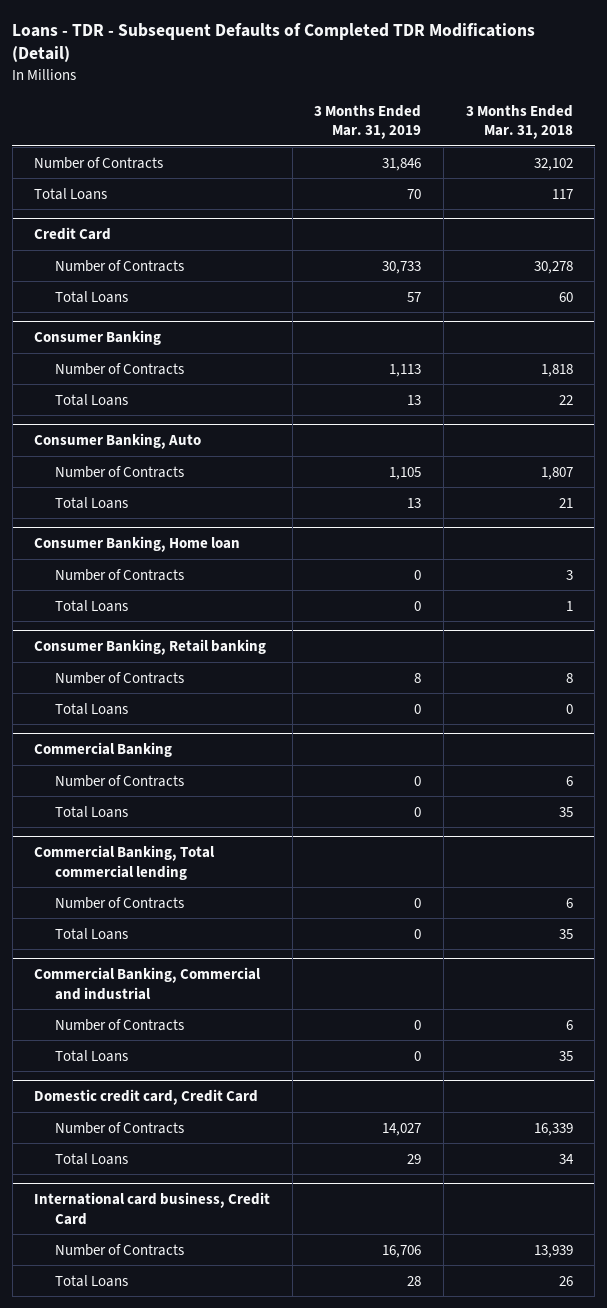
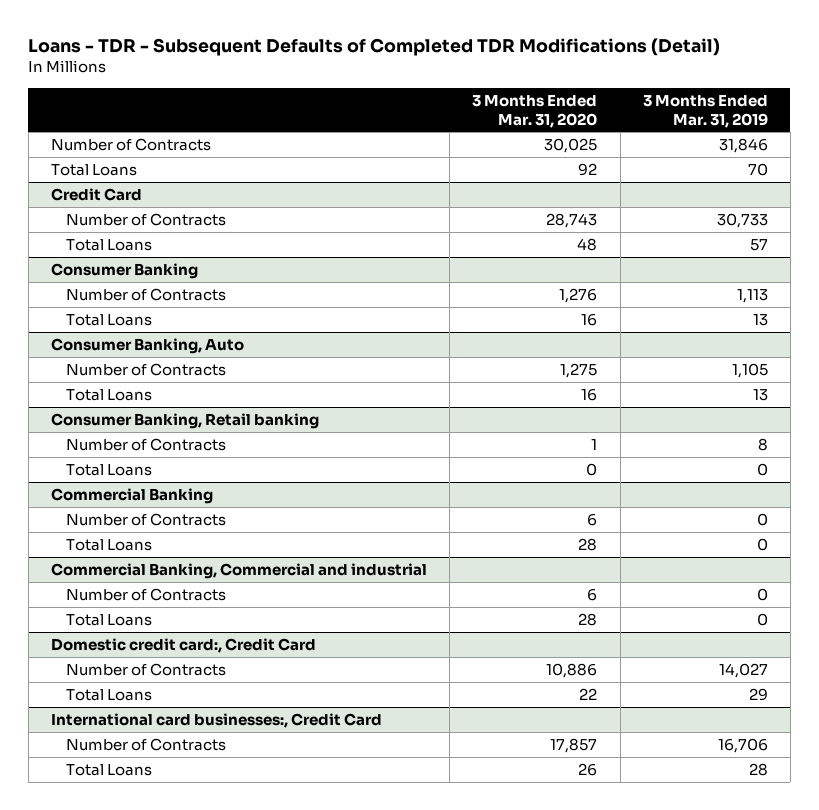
[465,104,573,139] 3 Months Ended Mar. 31, 2018 -> none
none -> [472,94,598,128] 3 Months Ended Mar. 31, 2020
[34,536,241,553] Consumer Banking, Home loan -> none
[54,568,184,581] Number of Contracts -> none
[54,599,128,612] Total Loans -> none
[34,845,216,880] Commercial Banking, Total commercial lending -> none
[54,896,184,909] Number of Contracts -> none
[54,927,128,940] Total Loans -> none
[34,1089,259,1106] Domestic credit card, Credit Card -> [50,637,316,653] Domestic credit card:, Credit Card
[34,1192,271,1225] International card business, Credit Card -> [50,712,382,728] International card businesses:, Credit Card

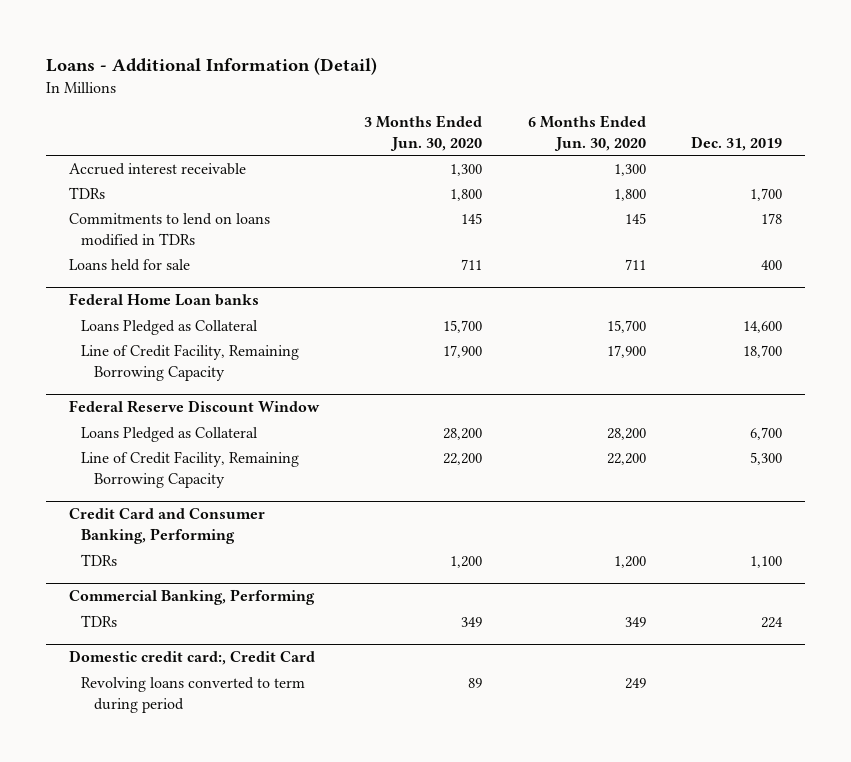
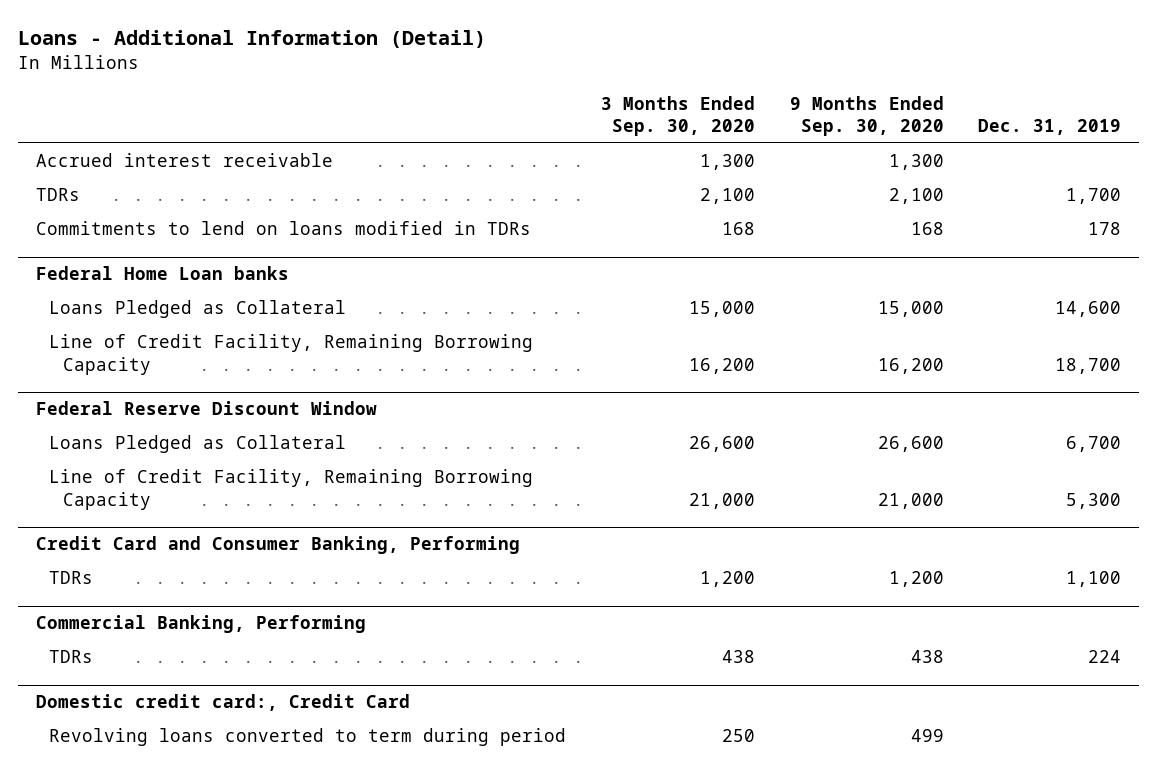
[364,115,483,151] 3 Months Ended Jun. 30, 2020 -> none
[527,115,646,151] 6 Months Ended Jun. 30, 2020 -> none
none -> [600,95,755,137] 3 Months Ended Sep. 30, 2020
none -> [789,95,944,137] 9 Months Ended Sep. 30, 2020
[68,258,190,271] Loans held for sale -> none

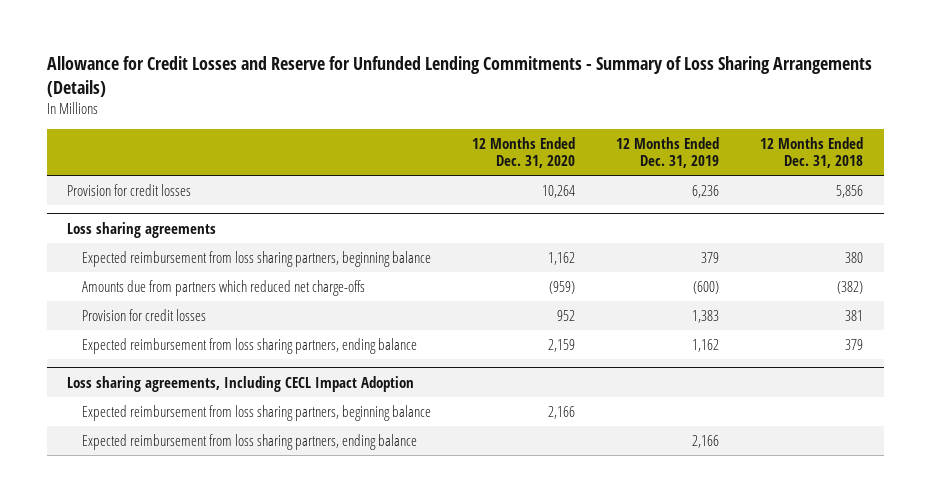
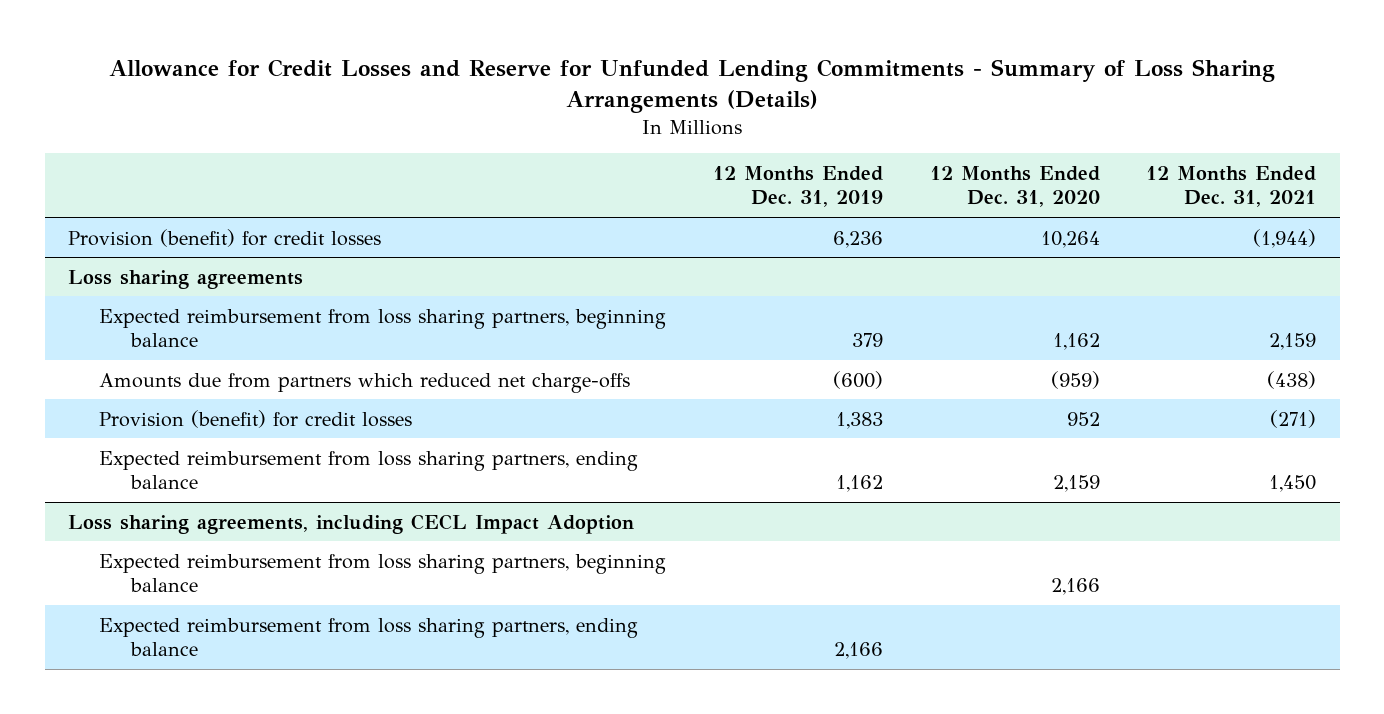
[760,136,864,169] 12 Months Ended Dec. 31, 2018 -> none
none -> [1146,166,1317,208] 12 Months Ended Dec. 31, 2021
[67,183,192,196] Provision for credit losses -> [68,228,382,247] Provision (benefit) for credit losses
[81,308,206,321] Provision for credit losses -> [99,409,413,428] Provision (benefit) for credit losses
[67,375,415,392] Loss sharing agreements, Including CECL Impact Adoption -> [68,513,635,534] Loss sharing agreements, including CECL Impact Adoption

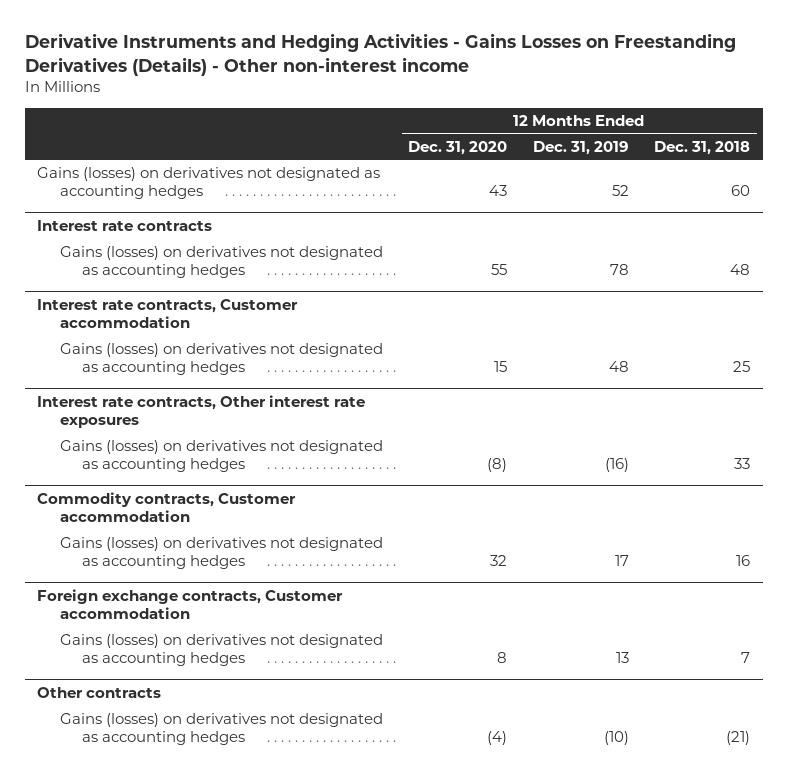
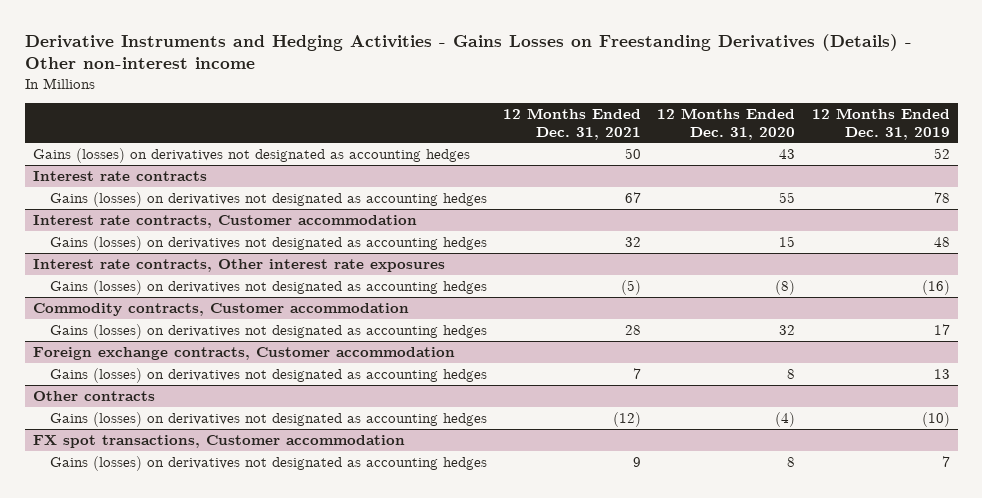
[654,140,751,155] Dec. 31, 2018 -> none
none -> [503,107,642,140] 12 Months Ended Dec. 31, 2021
none -> [32,434,405,448] FX spot transactions, Customer accommodation
none -> [50,455,488,471] Gains (losses) on derivatives not designated as accounting hedges

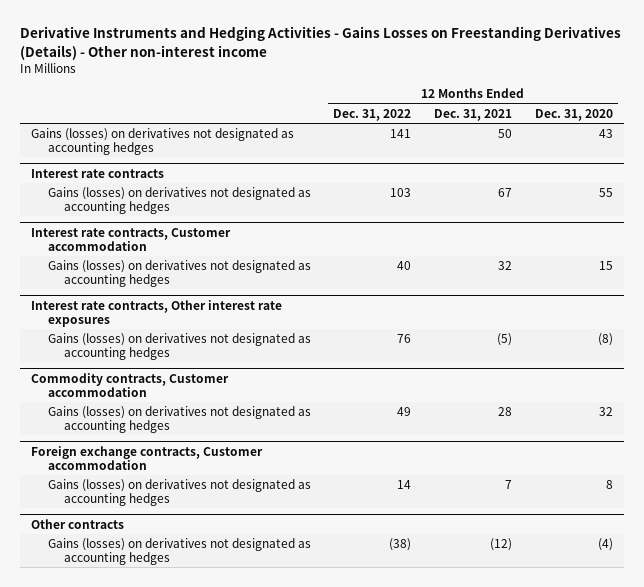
[811,107,950,140] 12 Months Ended Dec. 31, 2019 -> none
none -> [333,108,412,121] Dec. 31, 2022
[32,434,405,448] FX spot transactions, Customer accommodation -> none
[50,455,488,471] Gains (losses) on derivatives not designated as accounting hedges -> none

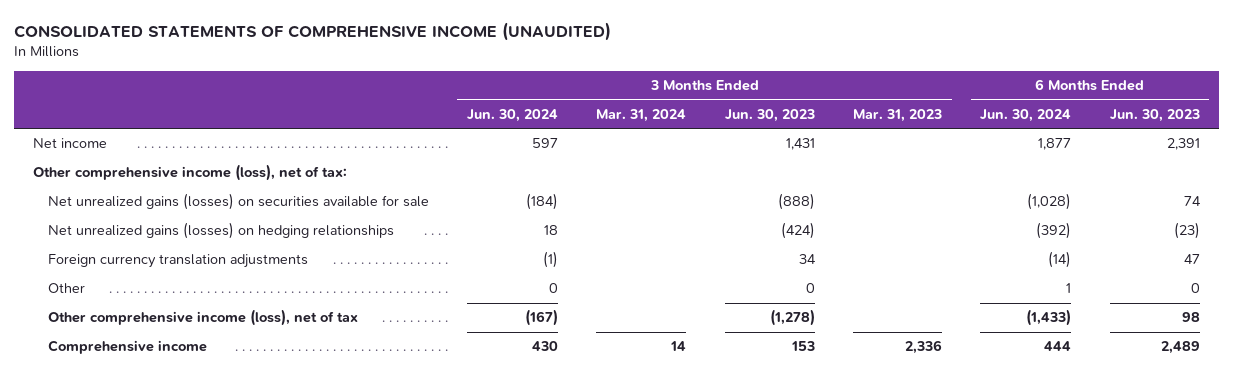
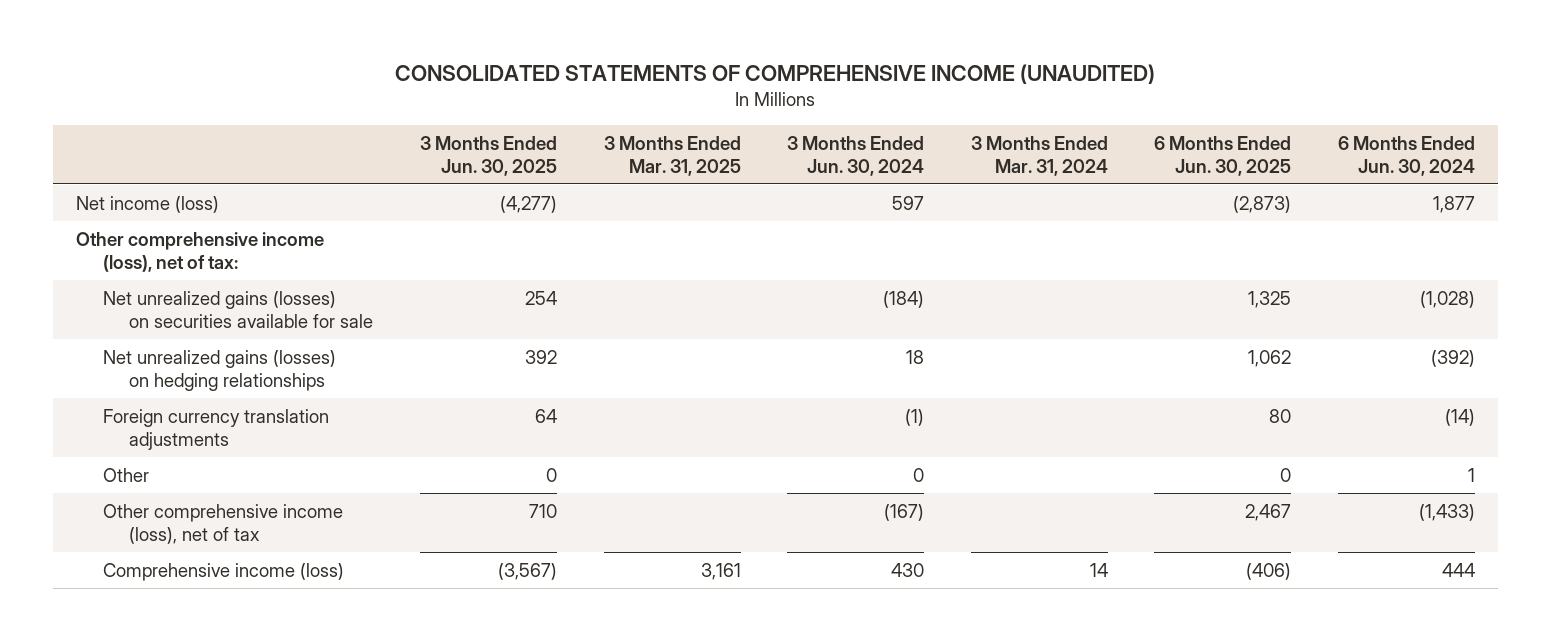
[724,108,815,122] Jun. 30, 2023 -> none
[853,108,943,122] Mar. 31, 2023 -> none
[1109,108,1200,122] Jun. 30, 2023 -> none
none -> [419,135,557,176] 3 Months Ended Jun. 30, 2025
none -> [603,135,741,176] 3 Months Ended Mar. 31, 2025
none -> [1154,135,1292,176] 6 Months Ended Jun. 30, 2025
[33,138,108,149] Net income -> [75,195,219,213] Net income (loss)
[47,340,207,355] Comprehensive income -> [102,562,344,581] Comprehensive income (loss)

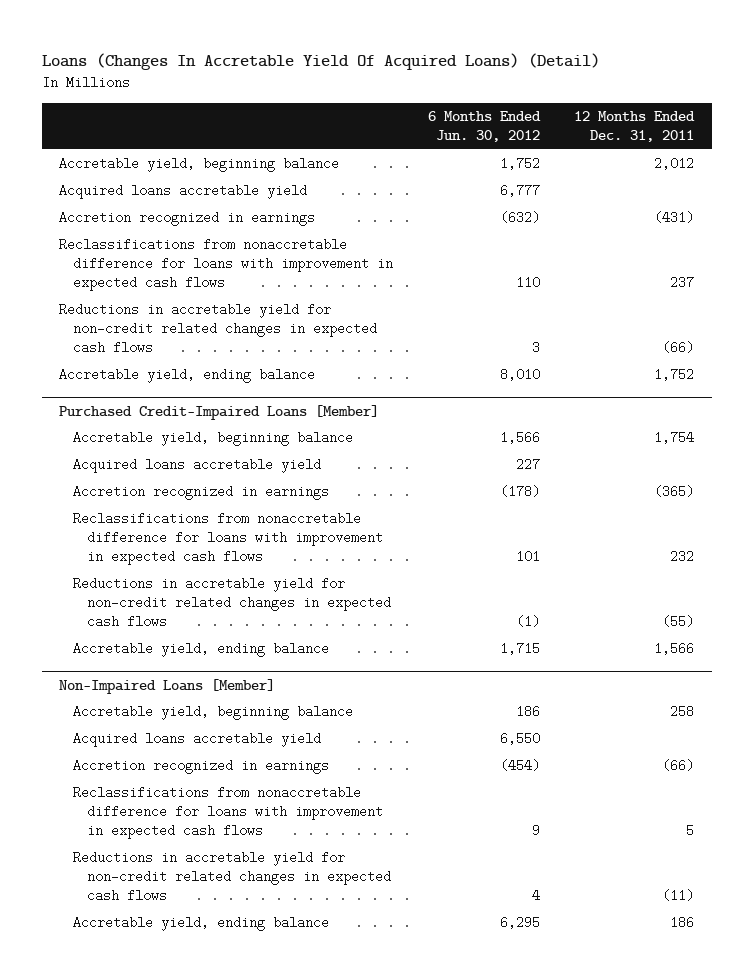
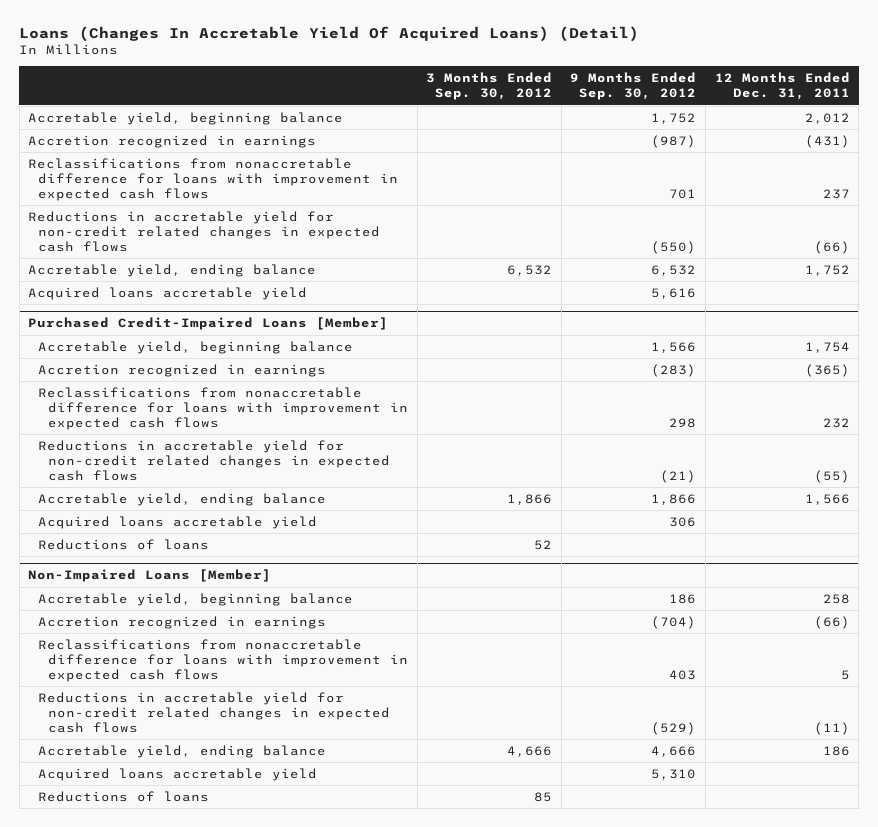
[427,111,541,143] 6 Months Ended Jun. 30, 2012 -> none
none -> [426,72,553,101] 3 Months Ended Sep. 30, 2012
none -> [570,72,697,101] 9 Months Ended Sep. 30, 2012
[59,184,308,200] Acquired loans accretable yield -> [28,286,308,300] Acquired loans accretable yield
[73,458,322,474] Acquired loans accretable yield -> [38,515,318,529] Acquired loans accretable yield
none -> [38,538,210,550] Reductions of loans
[73,732,322,748] Acquired loans accretable yield -> [38,767,318,781] Acquired loans accretable yield
none -> [38,790,210,802] Reductions of loans

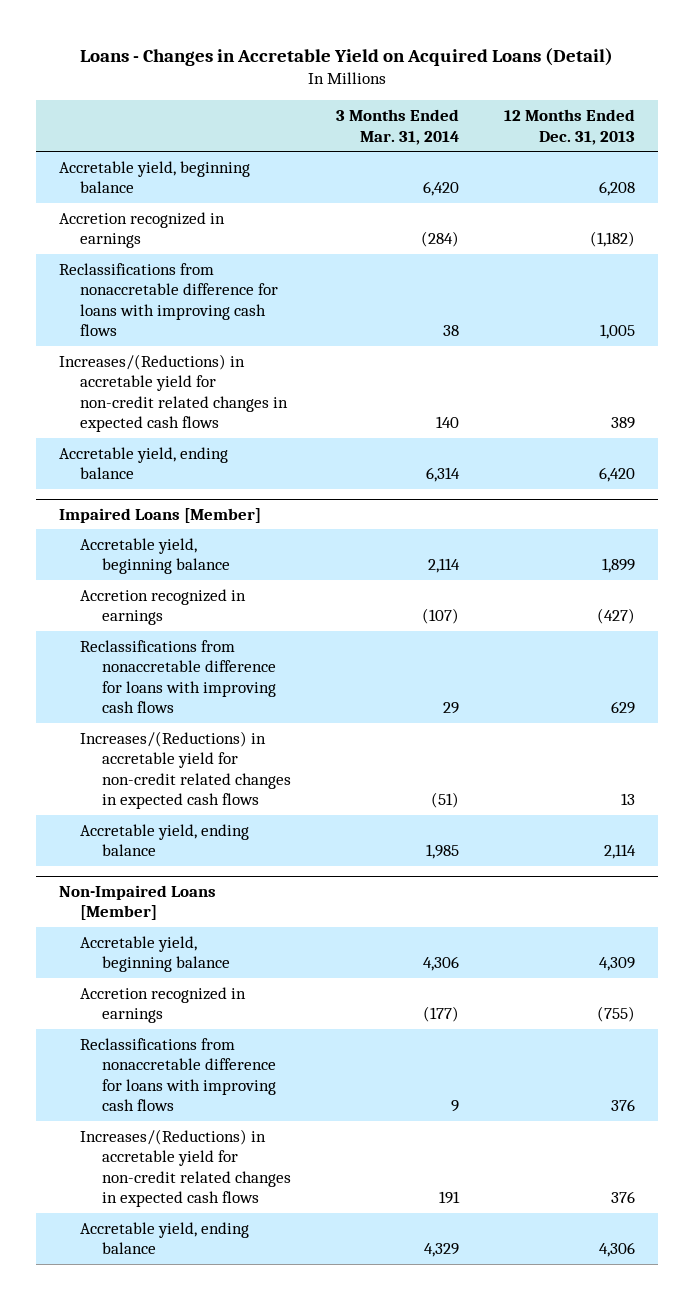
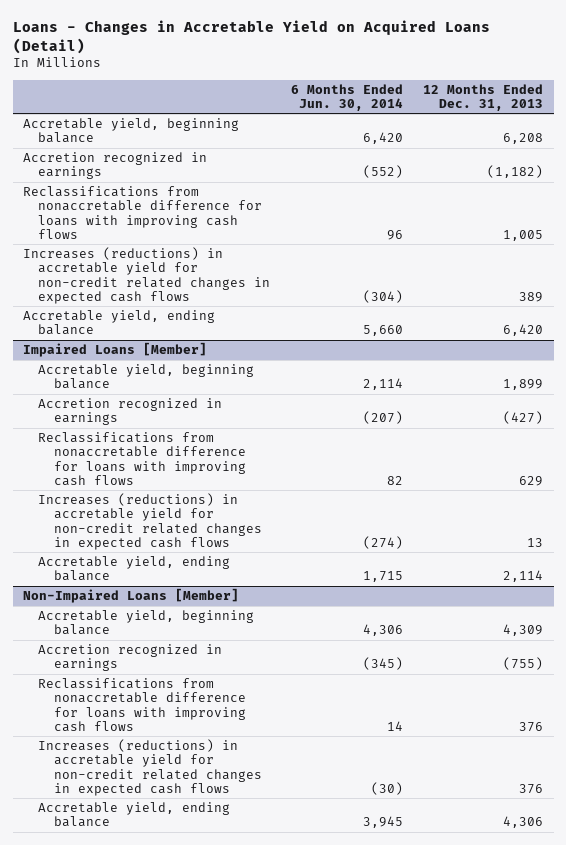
[336,109,460,145] 3 Months Ended Mar. 31, 2014 -> none
none -> [290,83,403,111] 6 Months Ended Jun. 30, 2014
[58,353,289,433] Increases/(Reductions) in accretable yield for non-credit related changes in expected cash flows -> [22,247,271,304] Increases (reductions) in accretable yield for non-credit related changes in expected cash flows
[80,730,291,810] Increases/(Reductions) in accretable yield for non-credit related changes in expected cash flows -> [38,493,262,550] Increases (reductions) in accretable yield for non-credit related changes in expected cash flows
[80,1128,291,1208] Increases/(Reductions) in accretable yield for non-credit related changes in expected cash flows -> [38,739,262,796] Increases (reductions) in accretable yield for non-credit related changes in expected cash flows

